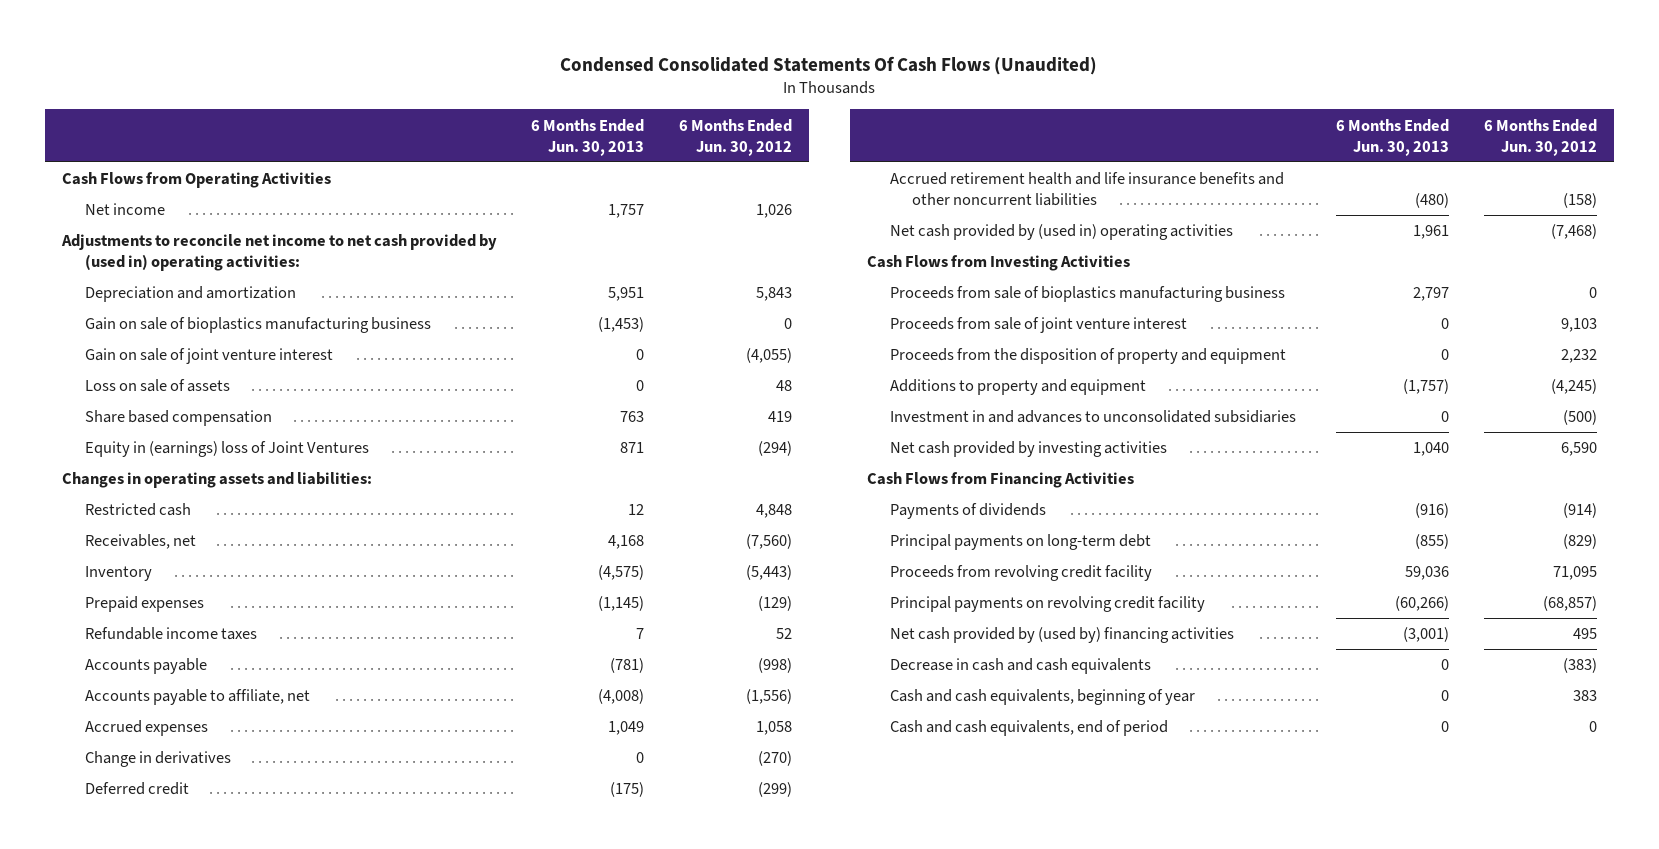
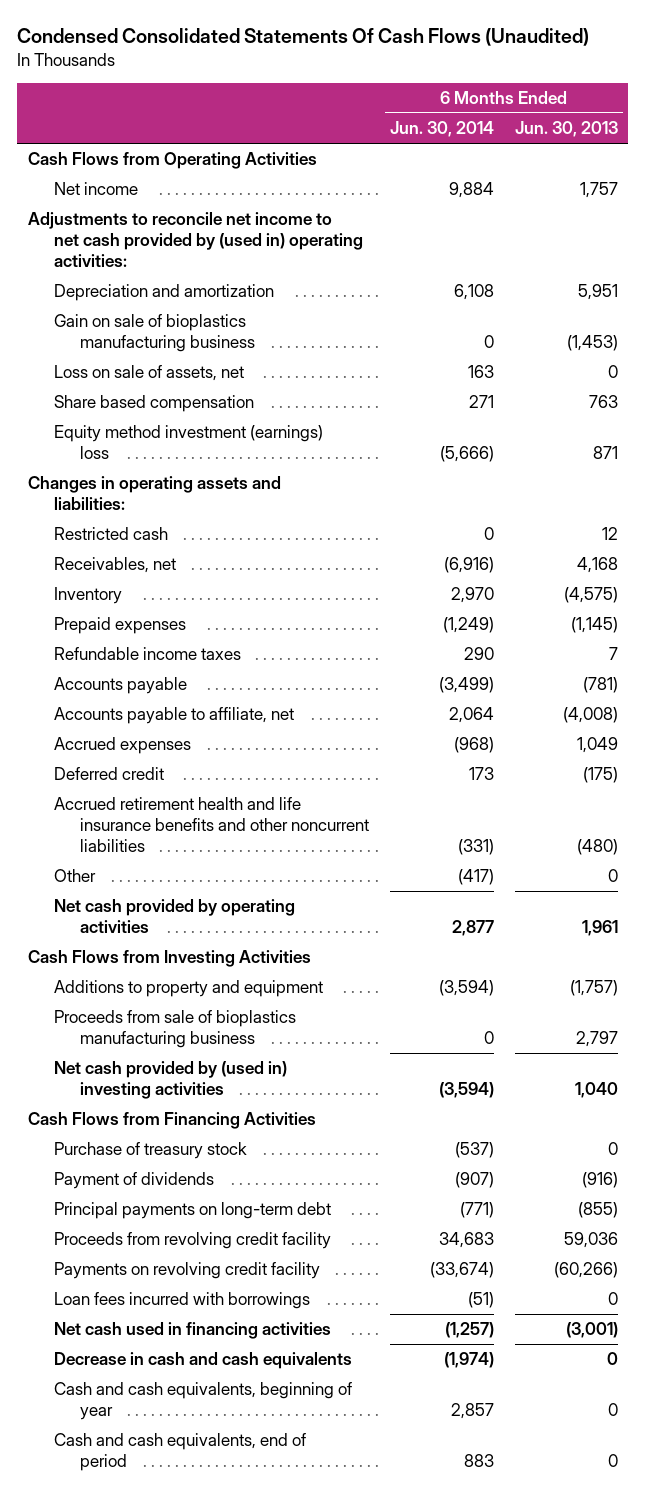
[678,118,792,156] 6 Months Ended Jun. 30, 2012 -> none
none -> [389,121,494,138] Jun. 30, 2014
[84,348,333,365] Gain on sale of joint venture interest -> none
[84,379,230,393] Loss on sale of assets -> [53,365,244,382] Loss on sale of assets, net
[84,441,369,458] Equity in (earnings) loss of Joint Ventures -> [53,425,323,459] Equity method investment (earnings) loss
[84,751,231,768] Change in derivatives -> none
none -> [53,869,96,883] Other
[889,224,1233,241] Net cash provided by (used in) operating activities -> [53,899,295,933] Net cash provided by operating activities
[889,317,1187,334] Proceeds from sale of joint venture interest -> none
[889,348,1286,365] Proceeds from the disposition of property and equipment -> none
[889,410,1296,424] Investment in and advances to unconsolidated subsidiaries -> none
[889,286,1285,303] Proceeds from sale of bioplastics manufacturing business -> [53,1010,296,1048] Proceeds from sale of bioplastics manufacturing business
[889,441,1167,458] Net cash provided by investing activities -> [53,1061,287,1099] Net cash provided by (used in) investing activities
none -> [53,1142,247,1160] Purchase of treasury stock
[889,503,1046,520] Payments of dividends -> [53,1172,214,1190] Payment of dividends
[889,596,1205,613] Principal payments on revolving credit facility -> [53,1262,320,1280] Payments on revolving credit facility
none -> [53,1292,310,1310] Loan fees incurred with borrowings
[889,627,1234,644] Net cash provided by (used by) financing activities -> [53,1322,331,1340] Net cash used in financing activities

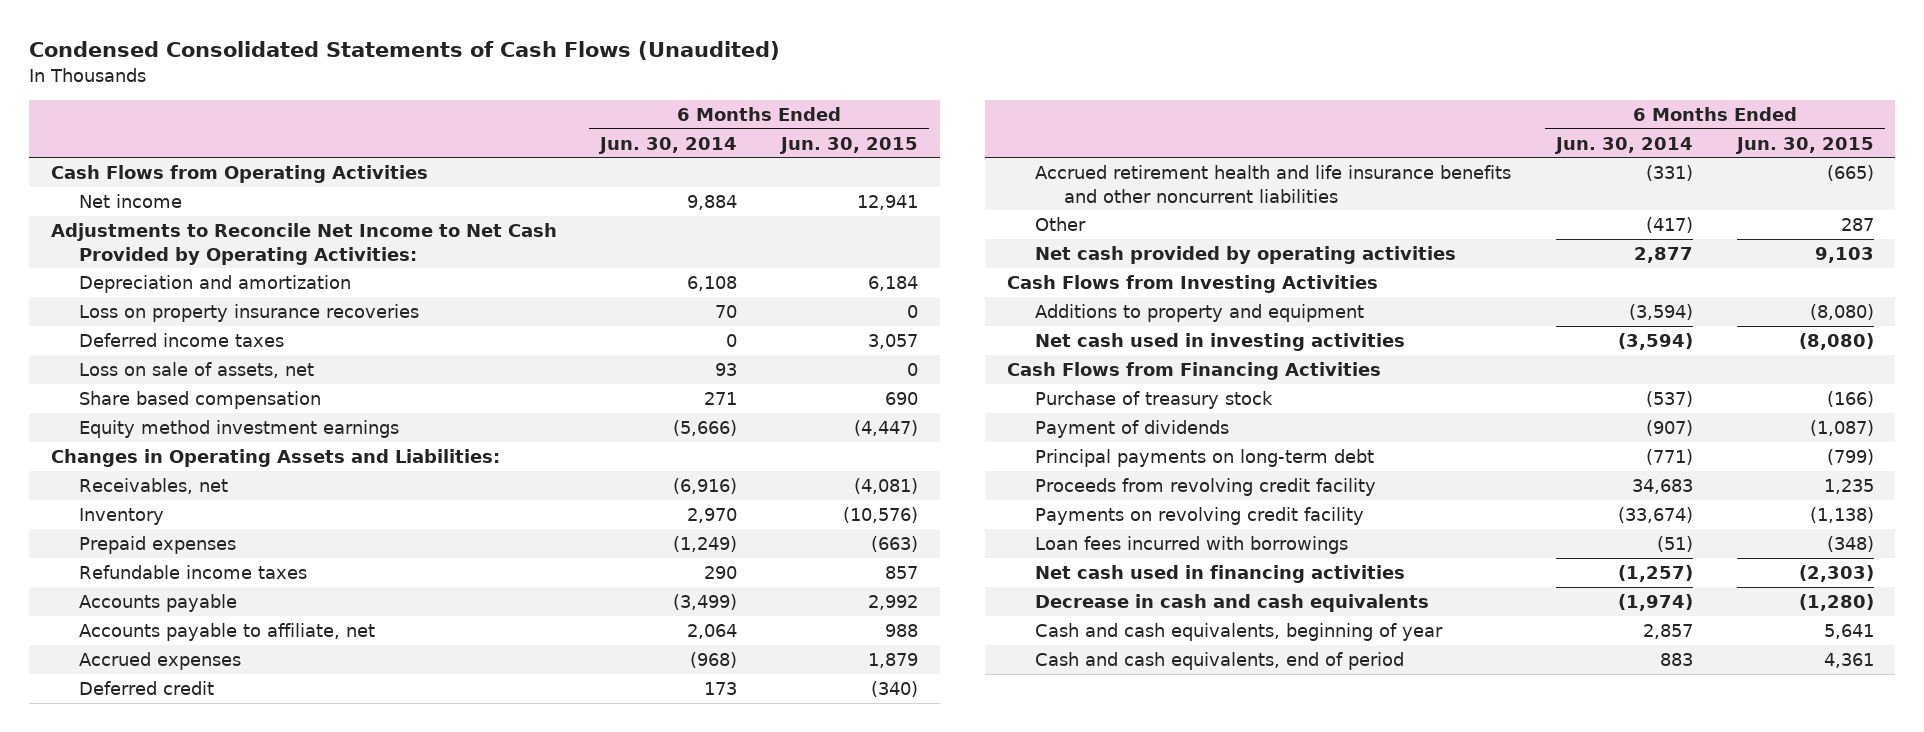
[17,28,590,47] Condensed Consolidated Statements Of Cash Flows (Unaudited) -> [28,41,780,61] Condensed Consolidated Statements of Cash Flows (Unaudited)
[514,121,618,138] Jun. 30, 2013 -> none
none -> [778,136,918,154] Jun. 30, 2015
[27,212,363,267] Adjustments to reconcile net income to net cash provided by (used in) operating activities: -> [50,223,557,265] Adjustments to Reconcile Net Income to Net Cash Provided by Operating Activities:
[53,314,256,352] Gain on sale of bioplastics manufacturing business -> none
none -> [79,304,420,323] Loss on property insurance recoveries
none -> [79,333,285,348] Deferred income taxes
[467,365,494,379] 163 -> [715,363,738,377] 93
[53,527,168,541] Restricted cash -> none
[53,425,323,459] Equity method investment (earnings) loss -> [79,420,400,439] Equity method investment earnings
[27,476,281,510] Changes in operating assets and liabilities: -> [50,449,500,468] Changes in Operating Assets and Liabilities:
[53,1010,296,1048] Proceeds from sale of bioplastics manufacturing business -> none
[53,1061,287,1099] Net cash provided by (used in) investing activities -> [1035,333,1406,352] Net cash used in investing activities

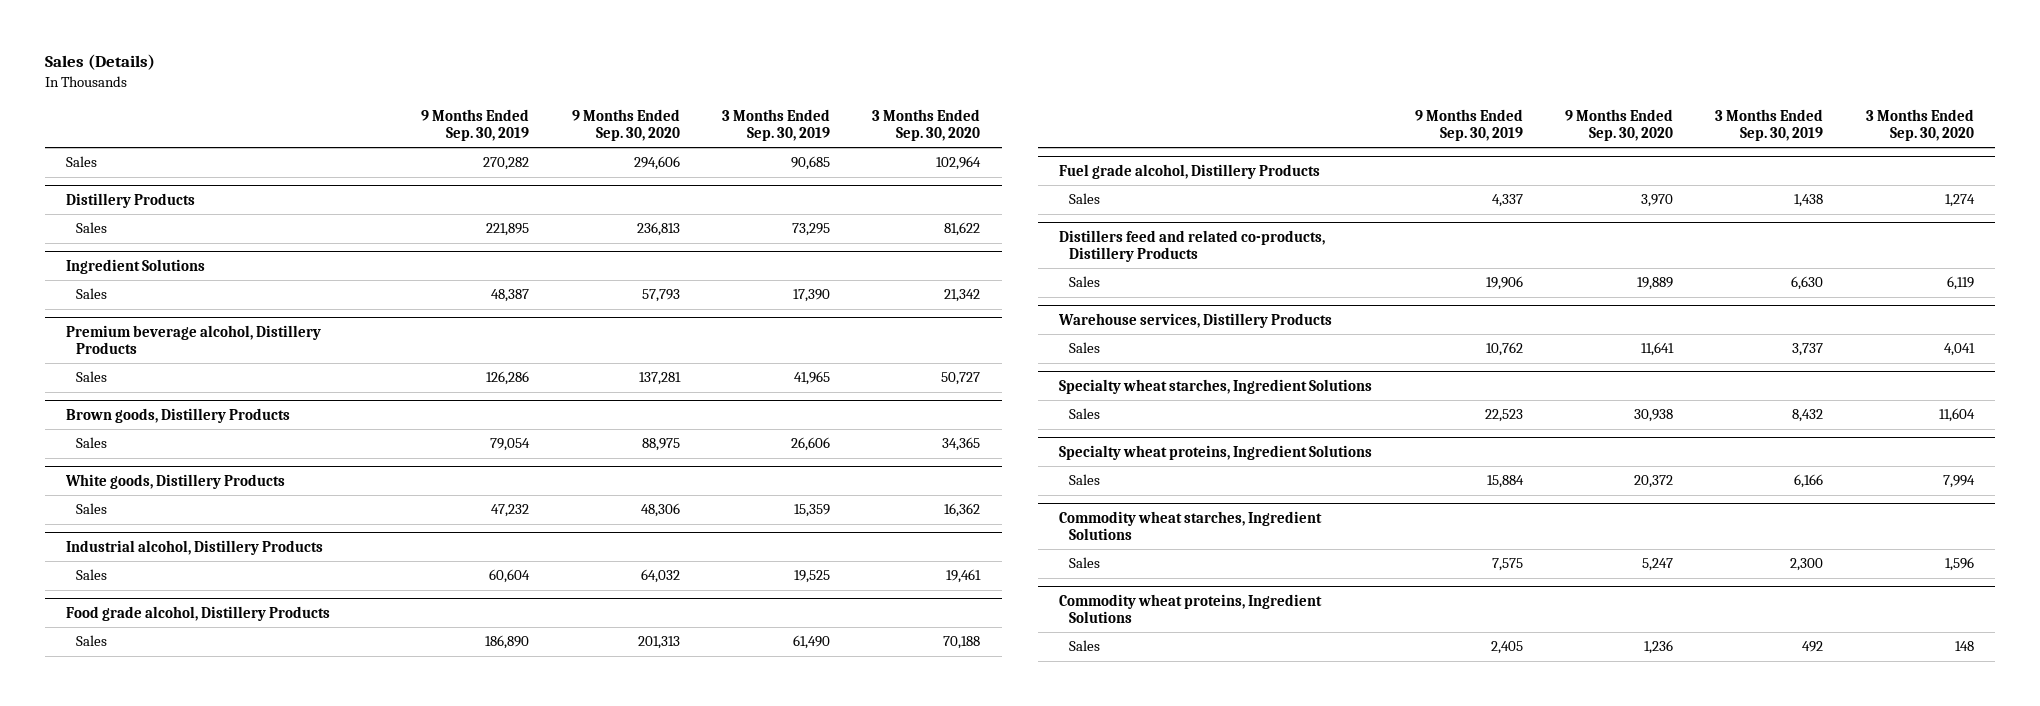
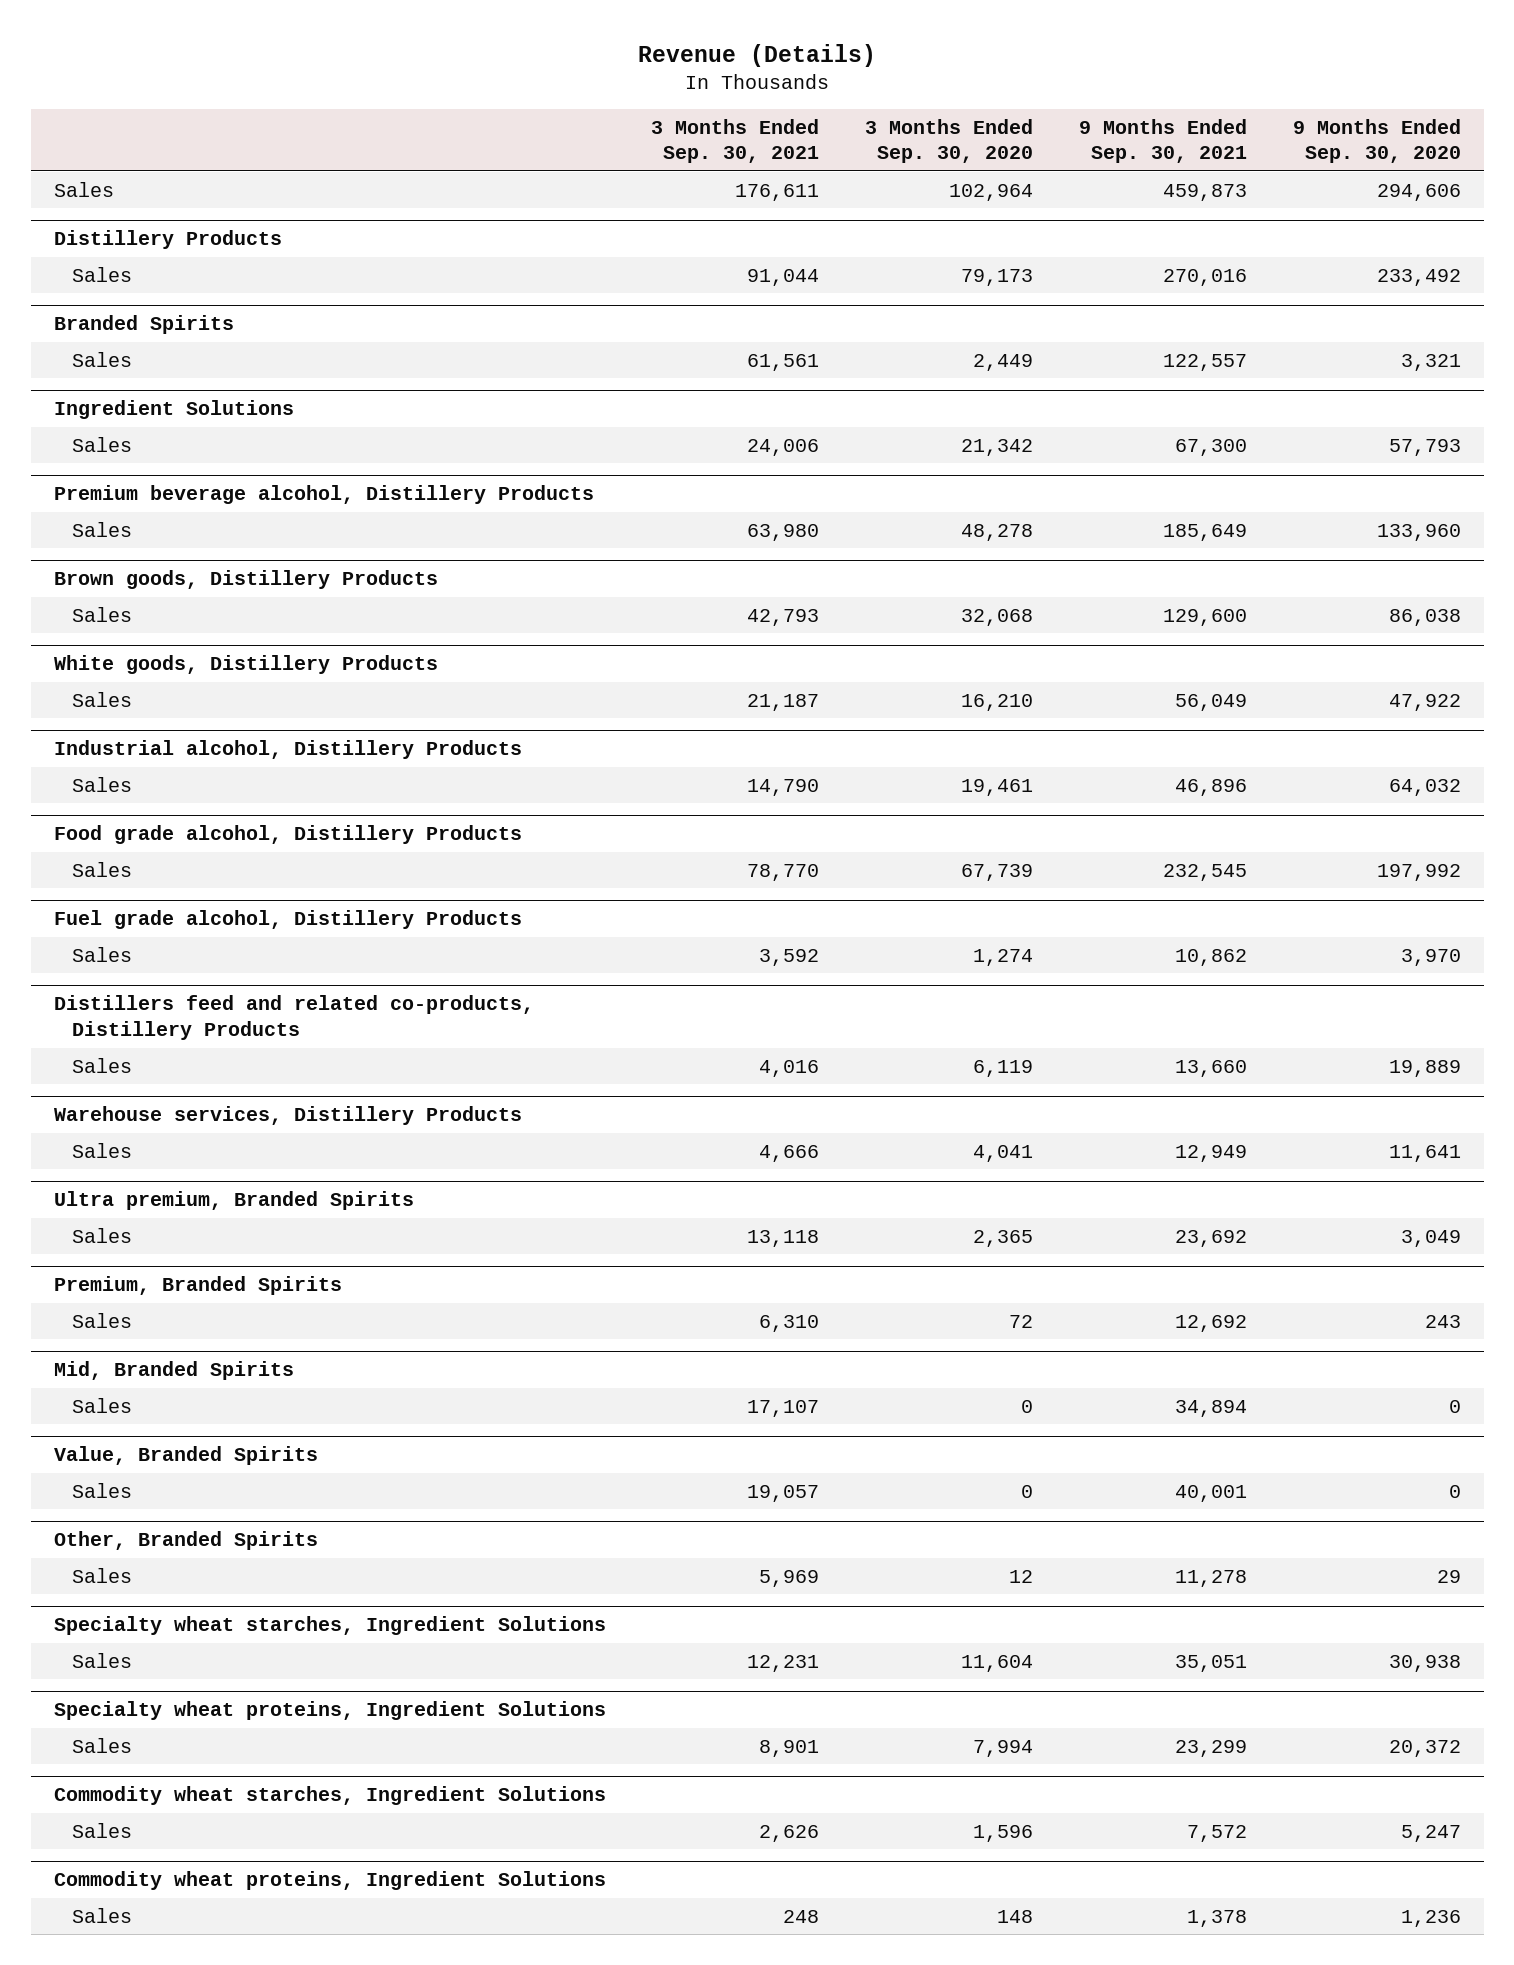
[44,54,155,71] Sales (Details) -> [638,43,877,67] Revenue (Details)
[421,108,530,142] 9 Months Ended Sep. 30, 2019 -> none
[722,108,831,142] 3 Months Ended Sep. 30, 2019 -> none
none -> [651,118,820,164] 3 Months Ended Sep. 30, 2021
none -> [1078,118,1247,164] 9 Months Ended Sep. 30, 2021
[636,222,680,237] 236,813 -> [1376,268,1461,286] 233,492
[944,222,981,237] 81,622 -> [961,268,1034,286] 79,173
none -> [53,315,234,335] Branded Spirits
none -> [71,351,132,367] Sales
[638,372,681,386] 137,281 -> [1376,523,1461,541] 133,960
[941,372,981,386] 50,727 -> [961,523,1034,541] 48,278
[641,438,680,452] 88,975 -> [1388,608,1461,626] 86,038
[942,437,981,452] 34,365 -> [961,608,1034,626] 32,068
[640,503,680,518] 48,306 -> [1388,693,1461,711] 47,922
[944,503,981,518] 16,362 -> [961,693,1034,711] 16,210
[637,636,680,650] 201,313 -> [1376,863,1461,881] 197,992
[943,636,981,650] 70,188 -> [961,863,1034,881] 67,739
none -> [53,1191,414,1211] Ultra premium, Branded Spirits
none -> [71,1227,132,1243] Sales
none -> [53,1276,342,1296] Premium, Branded Spirits
none -> [71,1312,132,1328] Sales
none -> [53,1361,294,1381] Mid, Branded Spirits
none -> [71,1397,132,1413] Sales
none -> [53,1446,318,1466] Value, Branded Spirits
none -> [71,1482,132,1498] Sales
none -> [53,1531,318,1551] Other, Branded Spirits
none -> [71,1567,132,1583] Sales

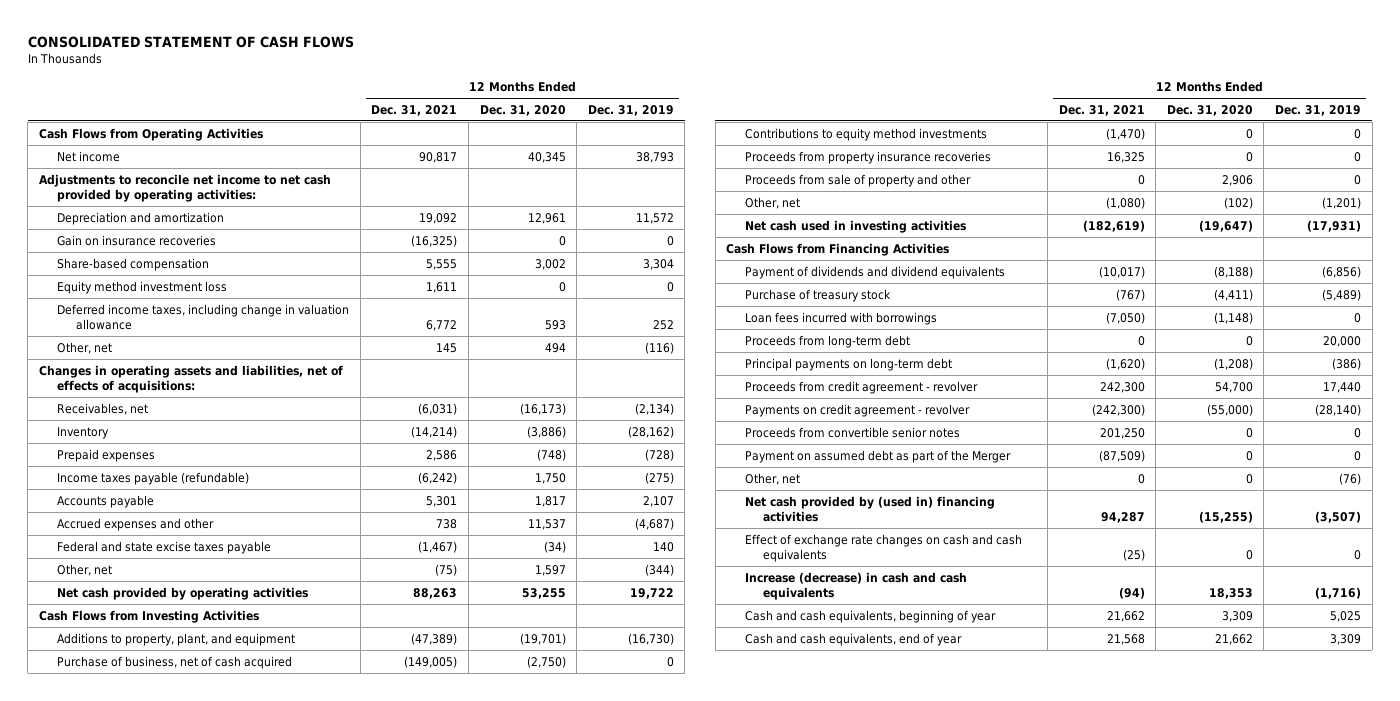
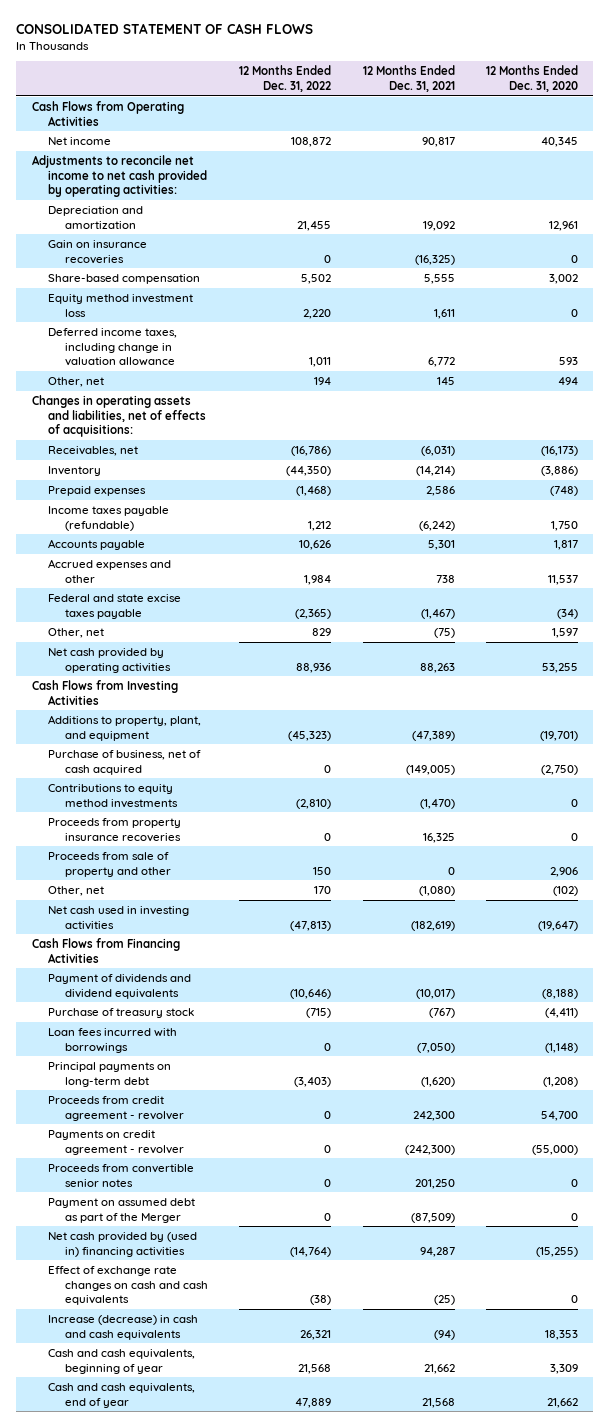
[587,104,674,116] Dec. 31, 2019 -> none
none -> [239,65,332,92] 12 Months Ended Dec. 31, 2022
[744,334,910,348] Proceeds from long-term debt -> none
[744,472,800,485] Other, net -> none

